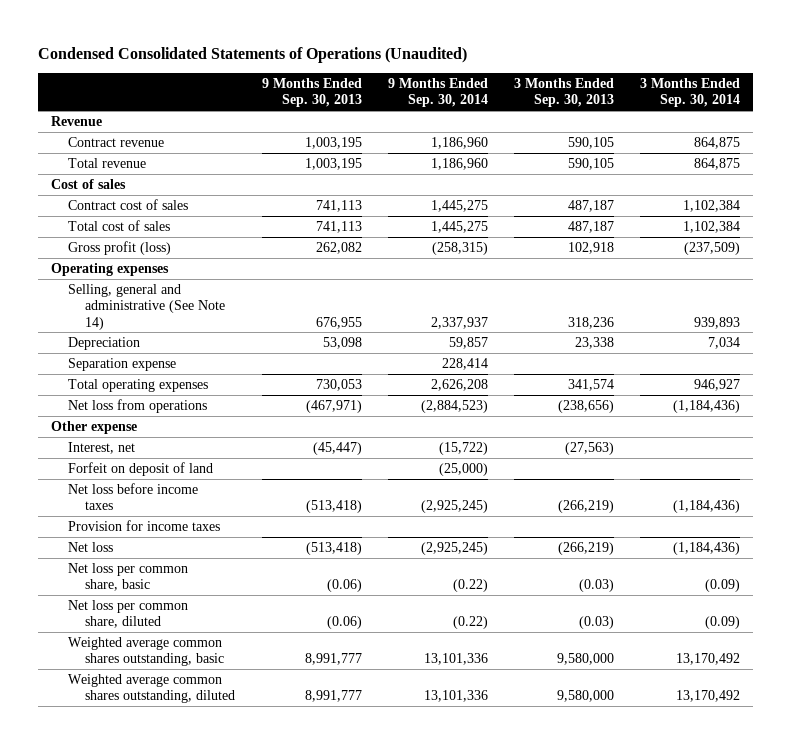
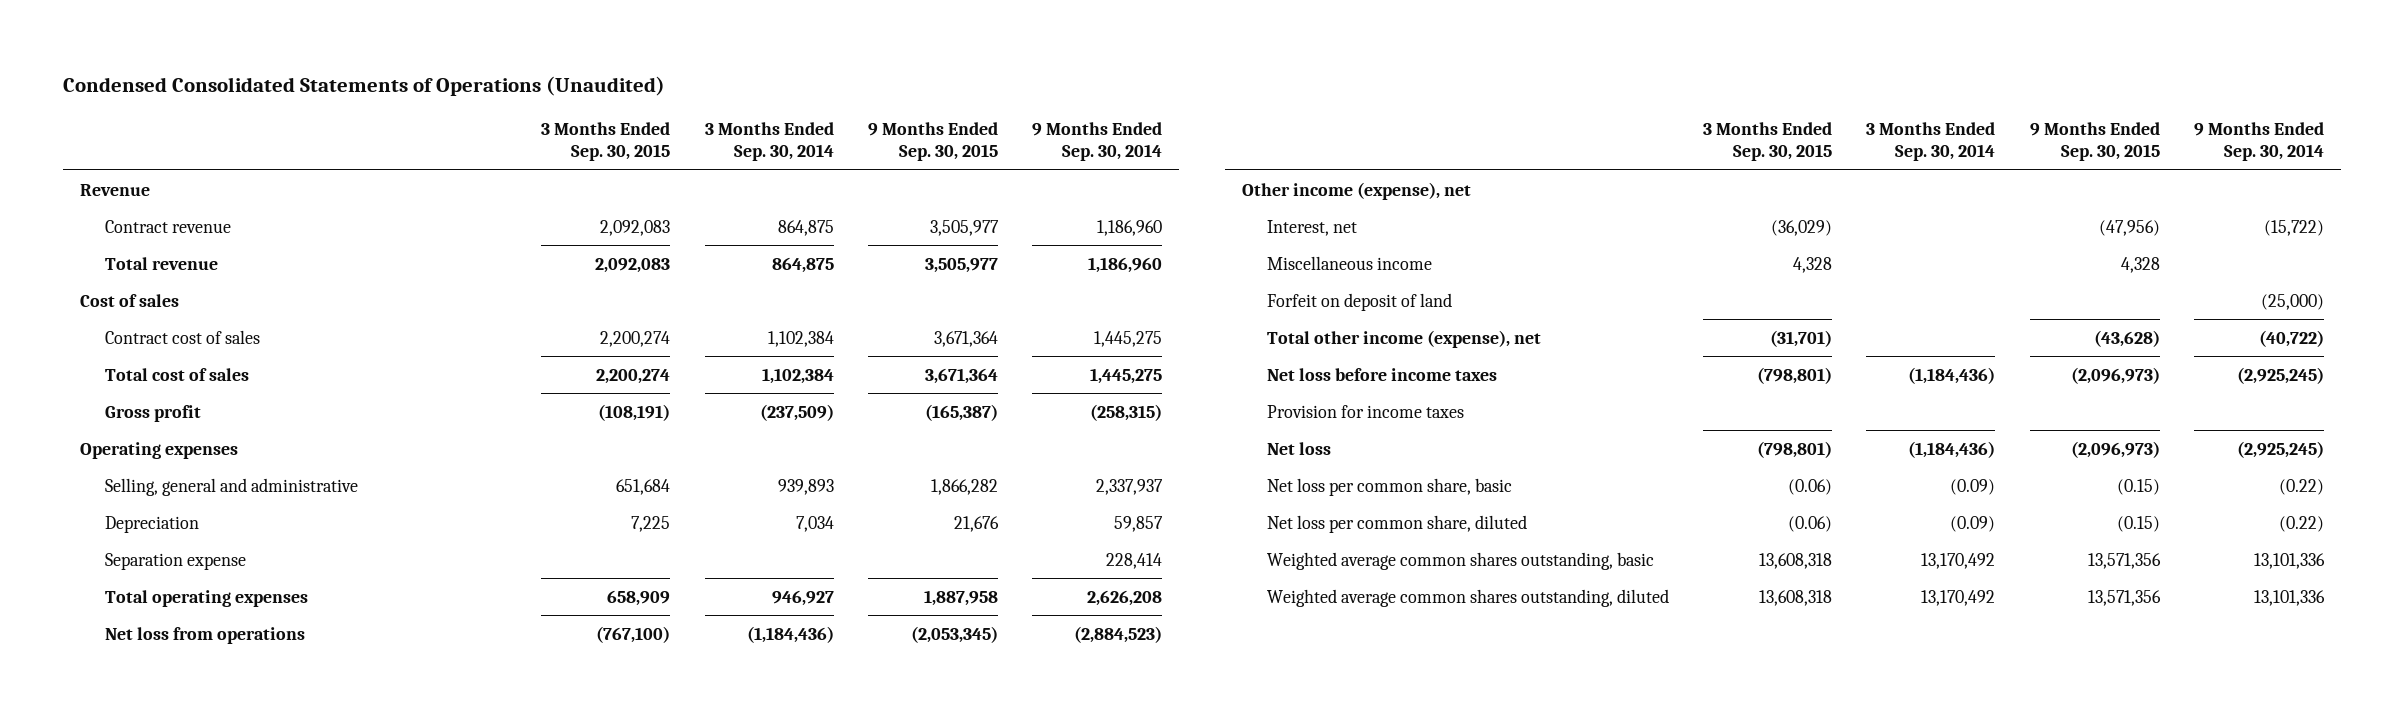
[261,78,362,108] 9 Months Ended Sep. 30, 2013 -> none
[514,78,615,108] 3 Months Ended Sep. 30, 2013 -> none
none -> [541,121,671,162] 3 Months Ended Sep. 30, 2015
none -> [867,121,998,162] 9 Months Ended Sep. 30, 2015
[68,240,172,255] Gross profit (loss) -> [105,404,202,422] Gross profit
[68,283,226,330] Selling, general and administrative (See Note 14) -> [105,477,359,496] Selling, general and administrative
[51,420,138,434] Other expense -> [1242,181,1472,200] Other income (expense), net
none -> [1266,255,1432,270] Miscellaneous income
none -> [1266,329,1541,348] Total other income (expense), net

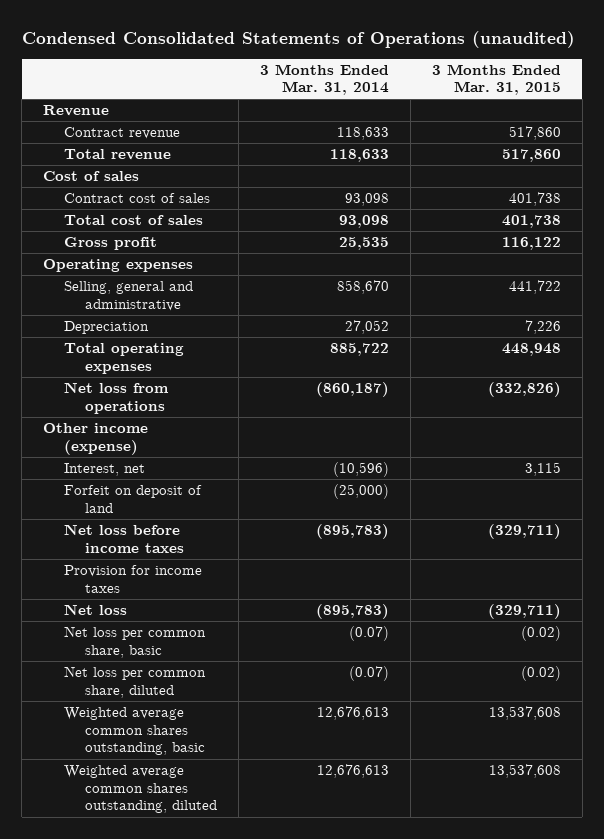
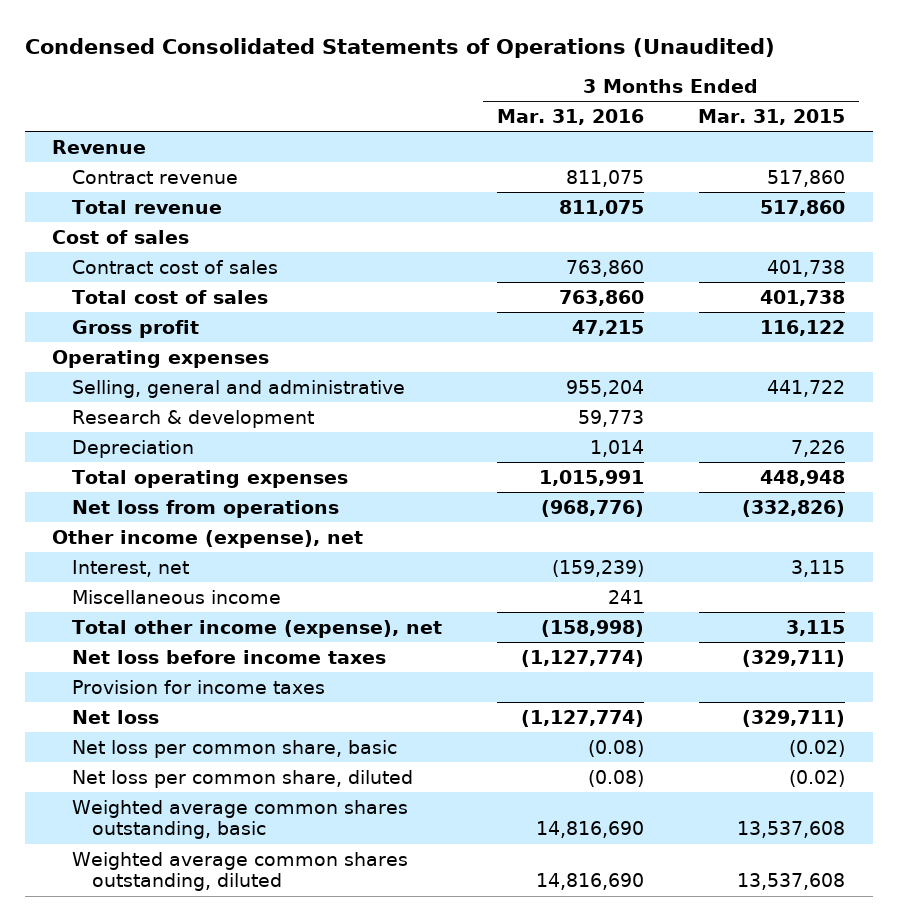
[21,31,575,49] Condensed Consolidated Statements of Operations (unaudited) -> [25,37,776,58] Condensed Consolidated Statements of Operations (Unaudited)
[259,63,389,96] 3 Months Ended Mar. 31, 2014 -> none
none -> [496,109,644,126] Mar. 31, 2016
none -> [72,409,315,428] Research & development
[43,423,149,455] Other income (expense) -> [52,529,364,548] Other income (expense), net
[64,485,203,513] Forfeit on deposit of land -> none
none -> [72,589,282,604] Miscellaneous income
none -> [72,619,443,638] Total other income (expense), net

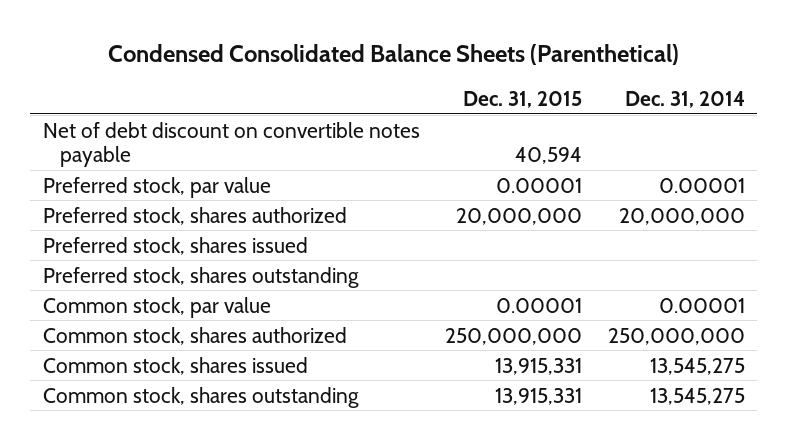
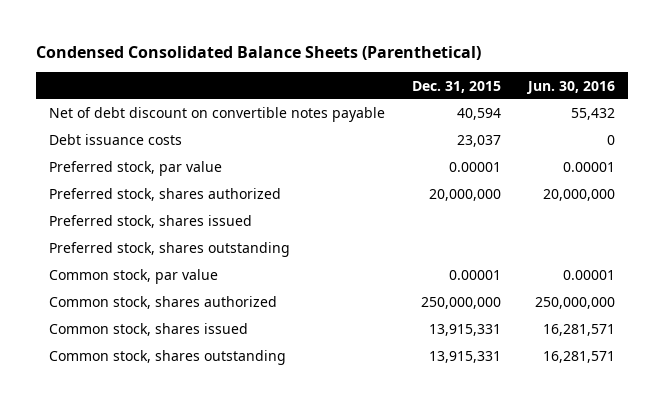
[624,90,745,108] Dec. 31, 2014 -> none
none -> [525,80,615,94] Jun. 30, 2016
none -> [49,134,183,146] Debt issuance costs

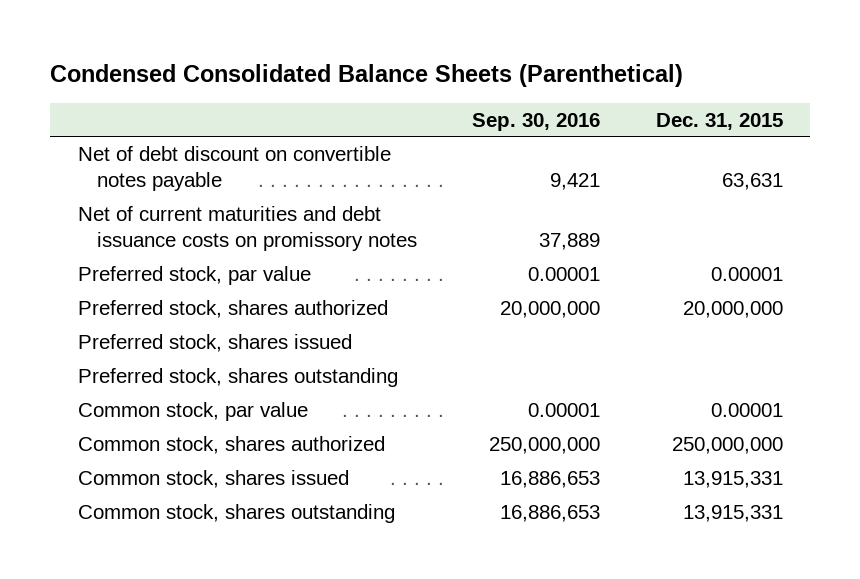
[525,80,615,94] Jun. 30, 2016 -> none
none -> [472,112,601,131] Sep. 30, 2016
[49,134,183,146] Debt issuance costs -> none
[457,108,502,121] 40,594 -> [721,173,783,191] 63,631
none -> [77,205,417,252] Net of current maturities and debt issuance costs on promissory notes

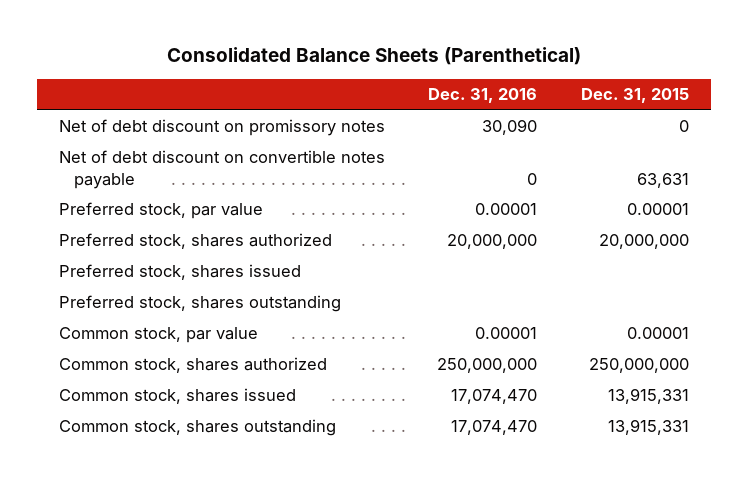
[50,64,684,88] Condensed Consolidated Balance Sheets (Parenthetical) -> [166,47,581,66] Consolidated Balance Sheets (Parenthetical)
[472,112,601,131] Sep. 30, 2016 -> none
none -> [428,88,538,104] Dec. 31, 2016
none -> [58,119,385,137] Net of debt discount on promissory notes
[77,205,417,252] Net of current maturities and debt issuance costs on promissory notes -> none

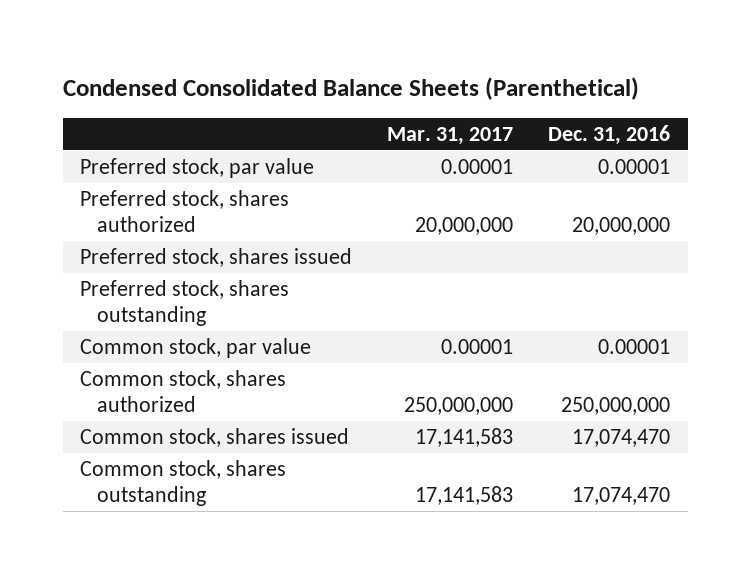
[166,47,581,66] Consolidated Balance Sheets (Parenthetical) -> [62,77,639,101] Condensed Consolidated Balance Sheets (Parenthetical)
[580,88,689,104] Dec. 31, 2015 -> none
none -> [387,126,514,145] Mar. 31, 2017
[58,119,385,137] Net of debt discount on promissory notes -> none
[58,150,385,189] Net of debt discount on convertible notes payable -> none

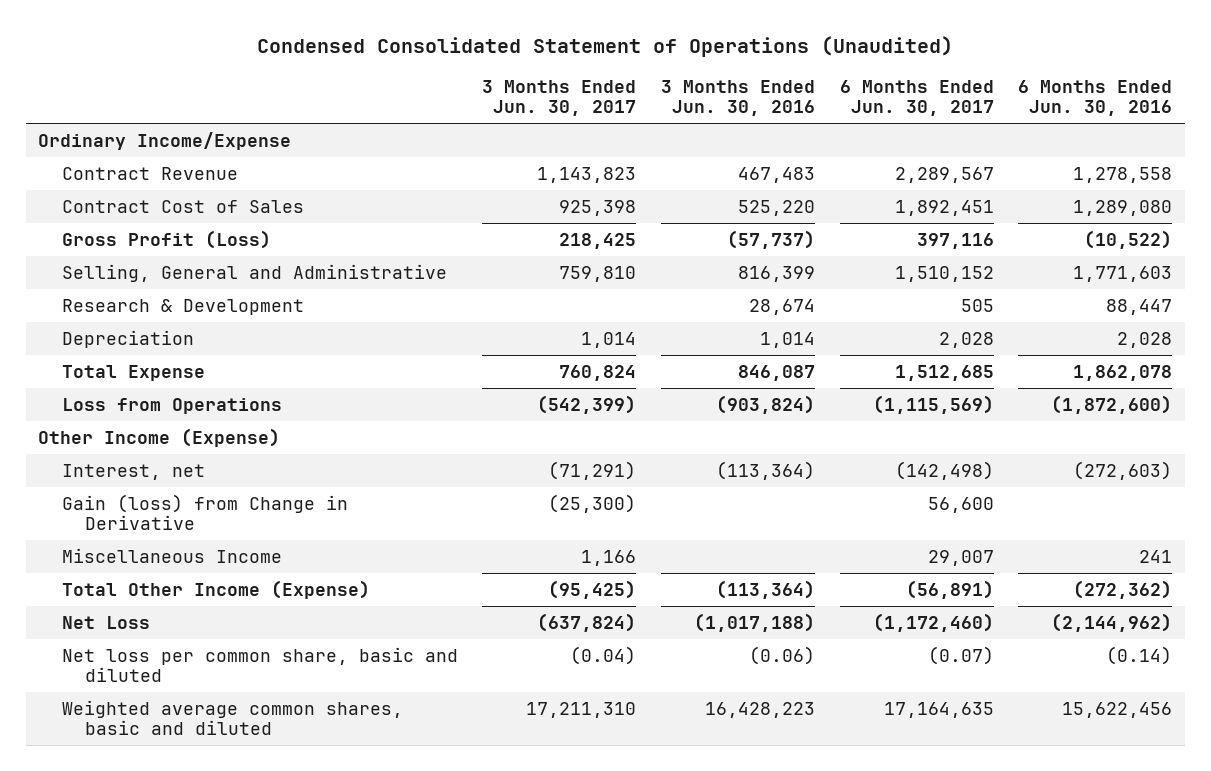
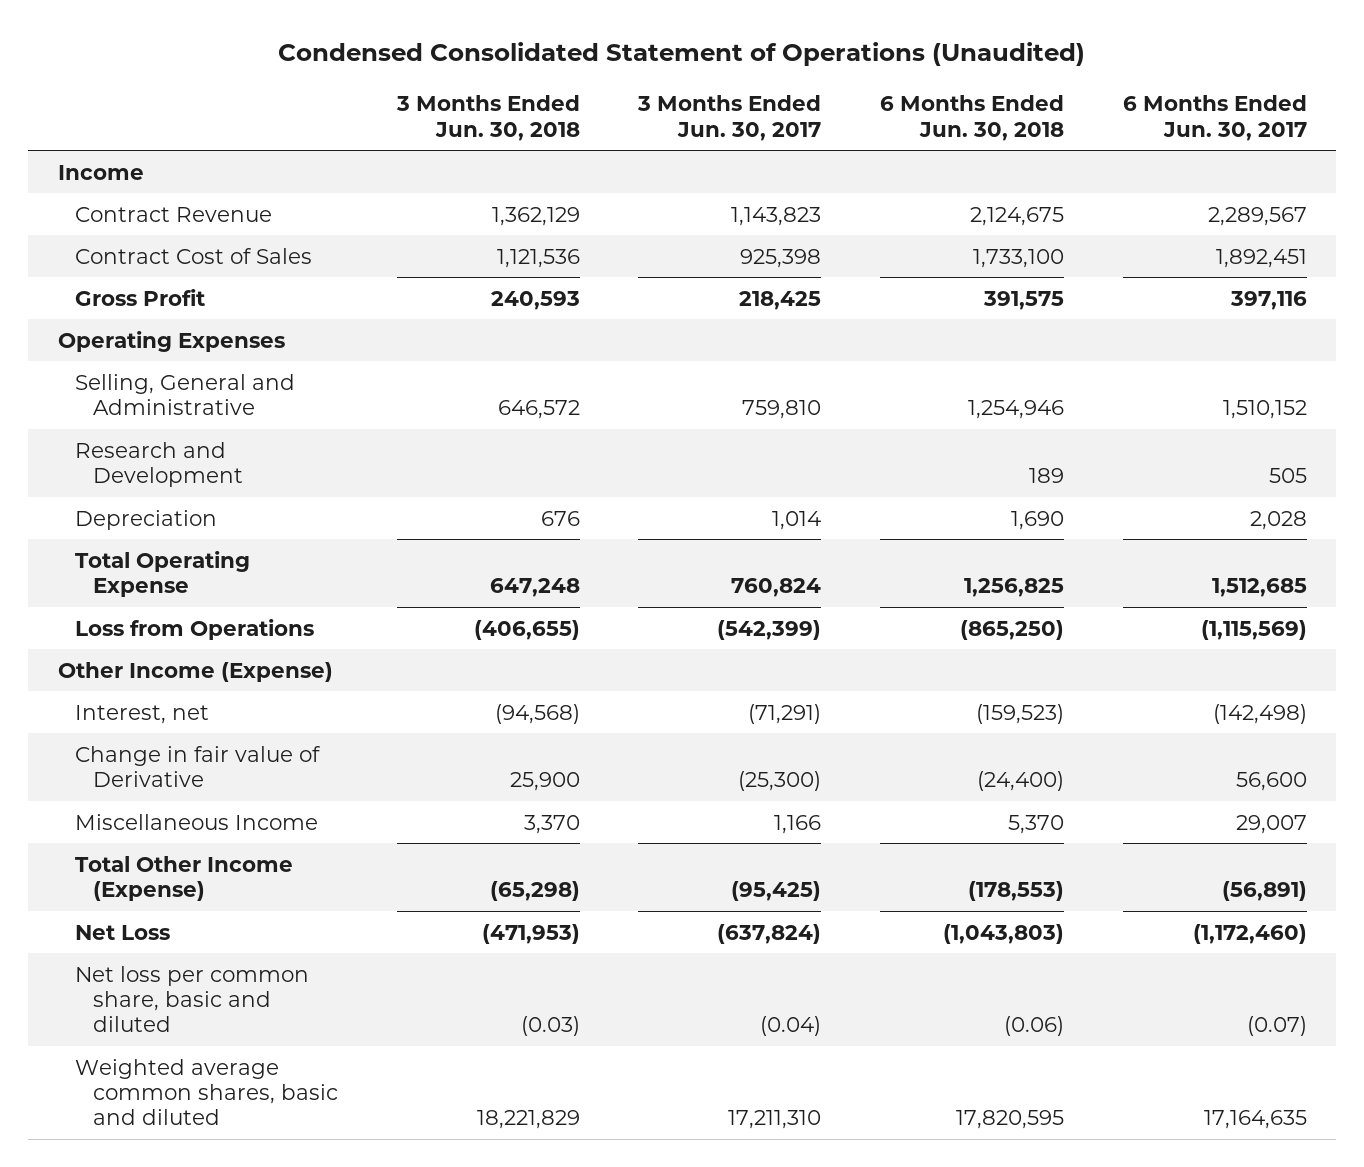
[661,80,816,117] 3 Months Ended Jun. 30, 2016 -> none
[1018,80,1173,117] 6 Months Ended Jun. 30, 2016 -> none
none -> [395,95,580,141] 3 Months Ended Jun. 30, 2018
none -> [879,95,1064,141] 6 Months Ended Jun. 30, 2018
[38,131,292,150] Ordinary Income/Expense -> none
none -> [57,164,144,180] Income
[61,229,271,249] Gross Profit (Loss) -> [75,288,206,306] Gross Profit
none -> [57,330,285,352] Operating Expenses
[61,298,304,315] Research & Development -> [75,441,243,487] Research and Development
[61,364,205,381] Total Expense -> [75,550,251,597] Total Operating Expense
[61,493,348,530] Gain (loss) from Change in Derivative -> [75,745,322,787] Change in fair value of Derivative

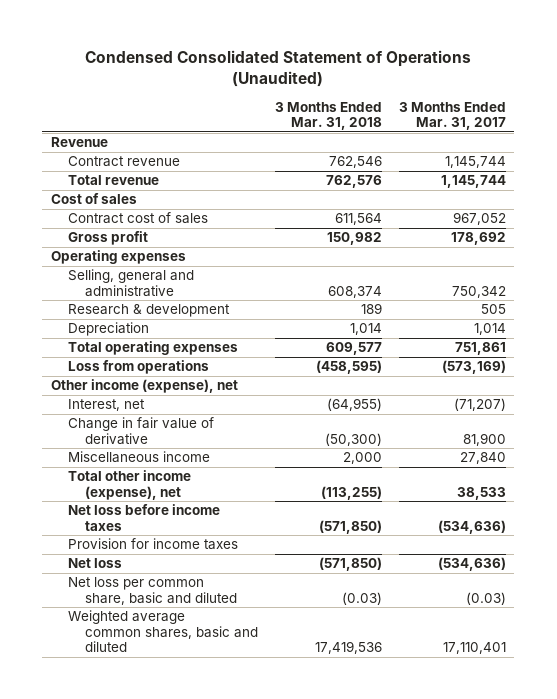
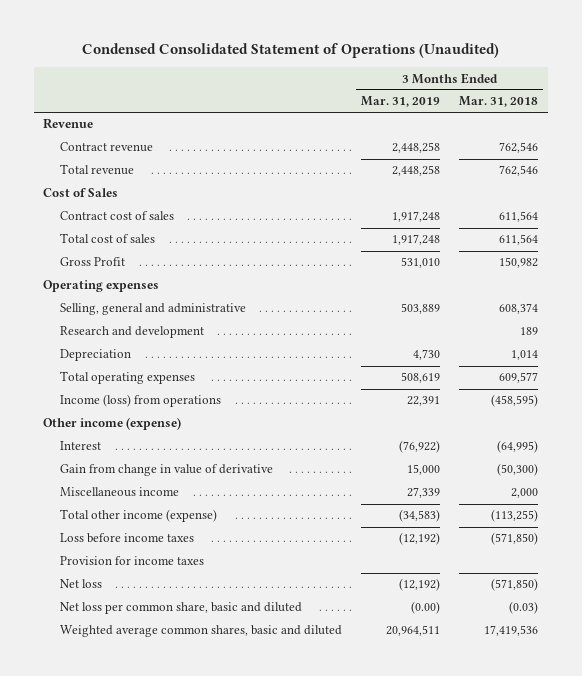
[398,101,506,130] 3 Months Ended Mar. 31, 2017 -> none
none -> [361,96,441,108] Mar. 31, 2019
[325,175,382,189] 762,576 -> [499,165,539,177] 762,546
[50,193,137,205] Cost of sales -> [43,188,119,198] Cost of Sales
none -> [60,233,156,244] Total cost of sales
[67,231,148,246] Gross profit -> [60,257,126,267] Gross Profit
[67,304,230,318] Research & development -> [60,326,205,339] Research and development
[67,360,209,375] Loss from operations -> [60,394,222,408] Income (loss) from operations
[50,379,238,394] Other income (expense), net -> [43,417,182,431] Other income (expense)
[67,399,145,412] Interest, net -> [60,441,102,451] Interest
[326,398,382,412] (64,955) -> [497,440,539,454] (64,995)
[67,417,214,445] Change in fair value of derivative -> [60,464,274,477] Gain from change in value of derivative
[67,470,191,500] Total other income (expense), net -> [60,509,218,523] Total other income (expense)
[67,504,220,531] Net loss before income taxes -> [60,533,195,544] Loss before income taxes

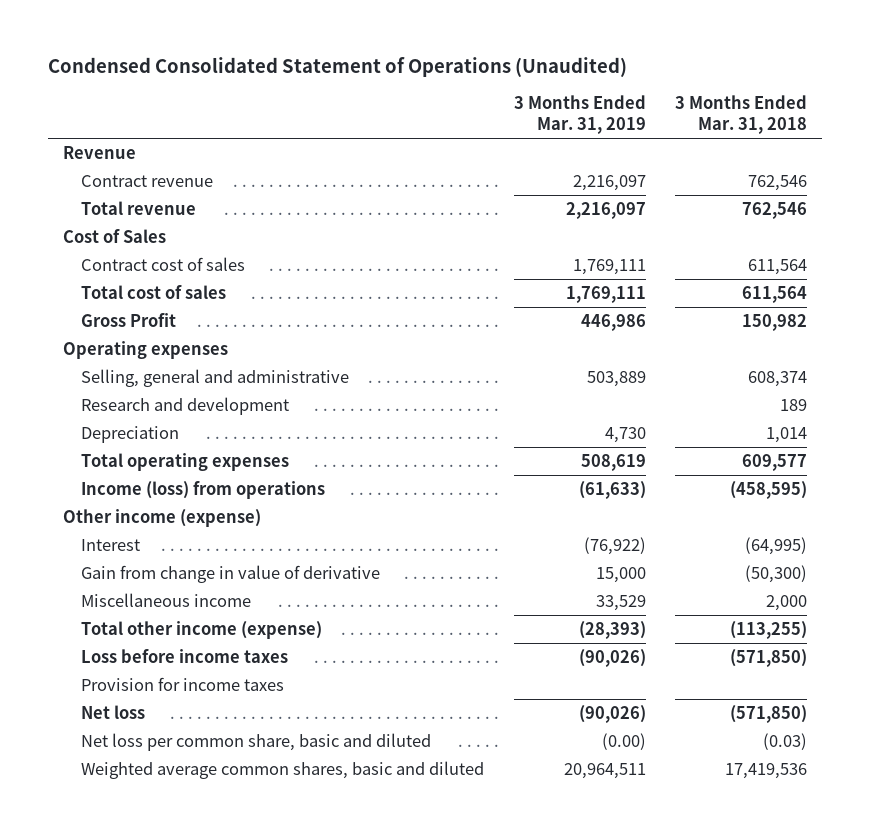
[392,142,441,154] 2,448,258 -> [572,174,646,191] 2,216,097
[392,165,441,177] 2,448,258 -> [565,201,646,219] 2,216,097
[392,211,441,223] 1,917,248 -> [572,258,646,275] 1,769,111
[392,234,441,246] 1,917,248 -> [565,285,646,303] 1,769,111
[401,257,441,269] 531,010 -> [580,313,646,331] 446,986
[407,396,441,407] 22,391 -> [578,480,646,499] (61,633)
[407,487,441,499] 27,339 -> [595,594,646,611] 33,529
[399,509,441,523] (34,583) -> [578,620,646,639] (28,393)
[399,532,441,546] (12,192) -> [578,648,646,667] (90,026)
[399,578,441,592] (12,192) -> [578,704,646,723] (90,026)

